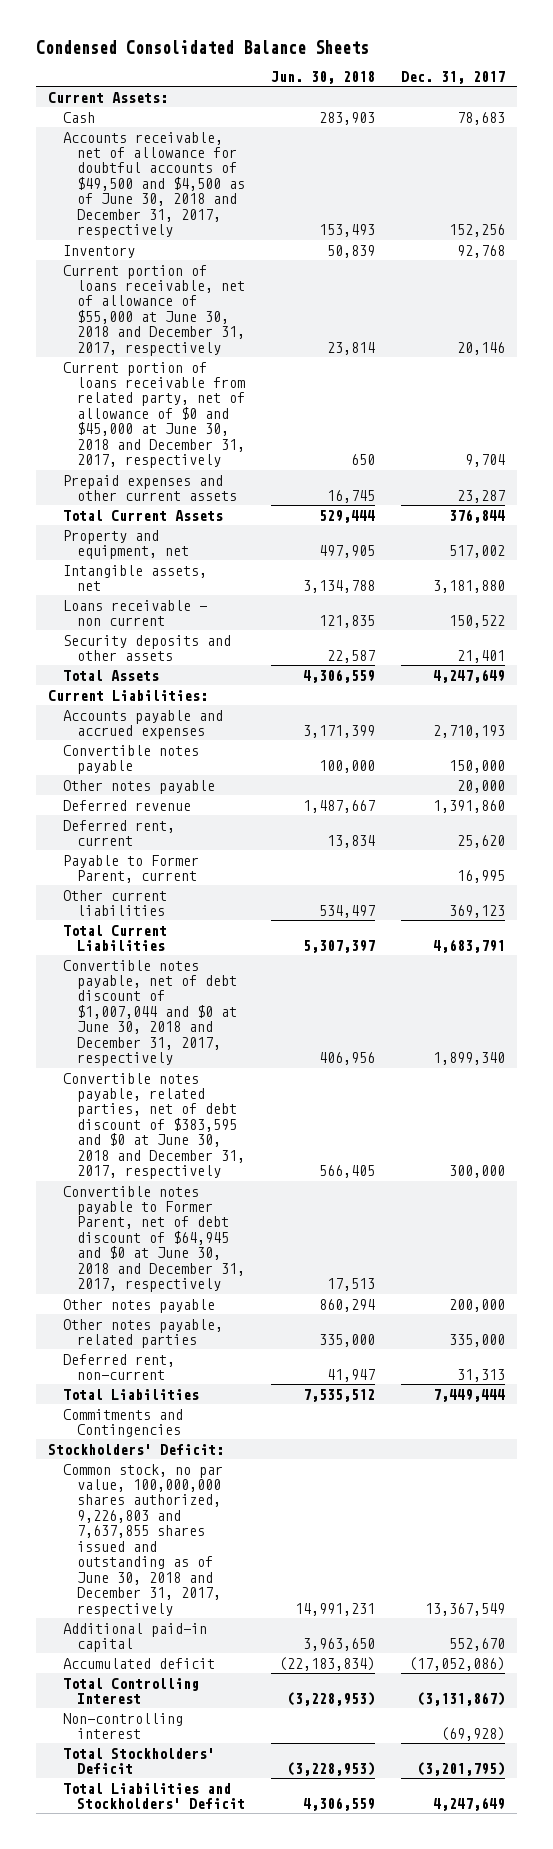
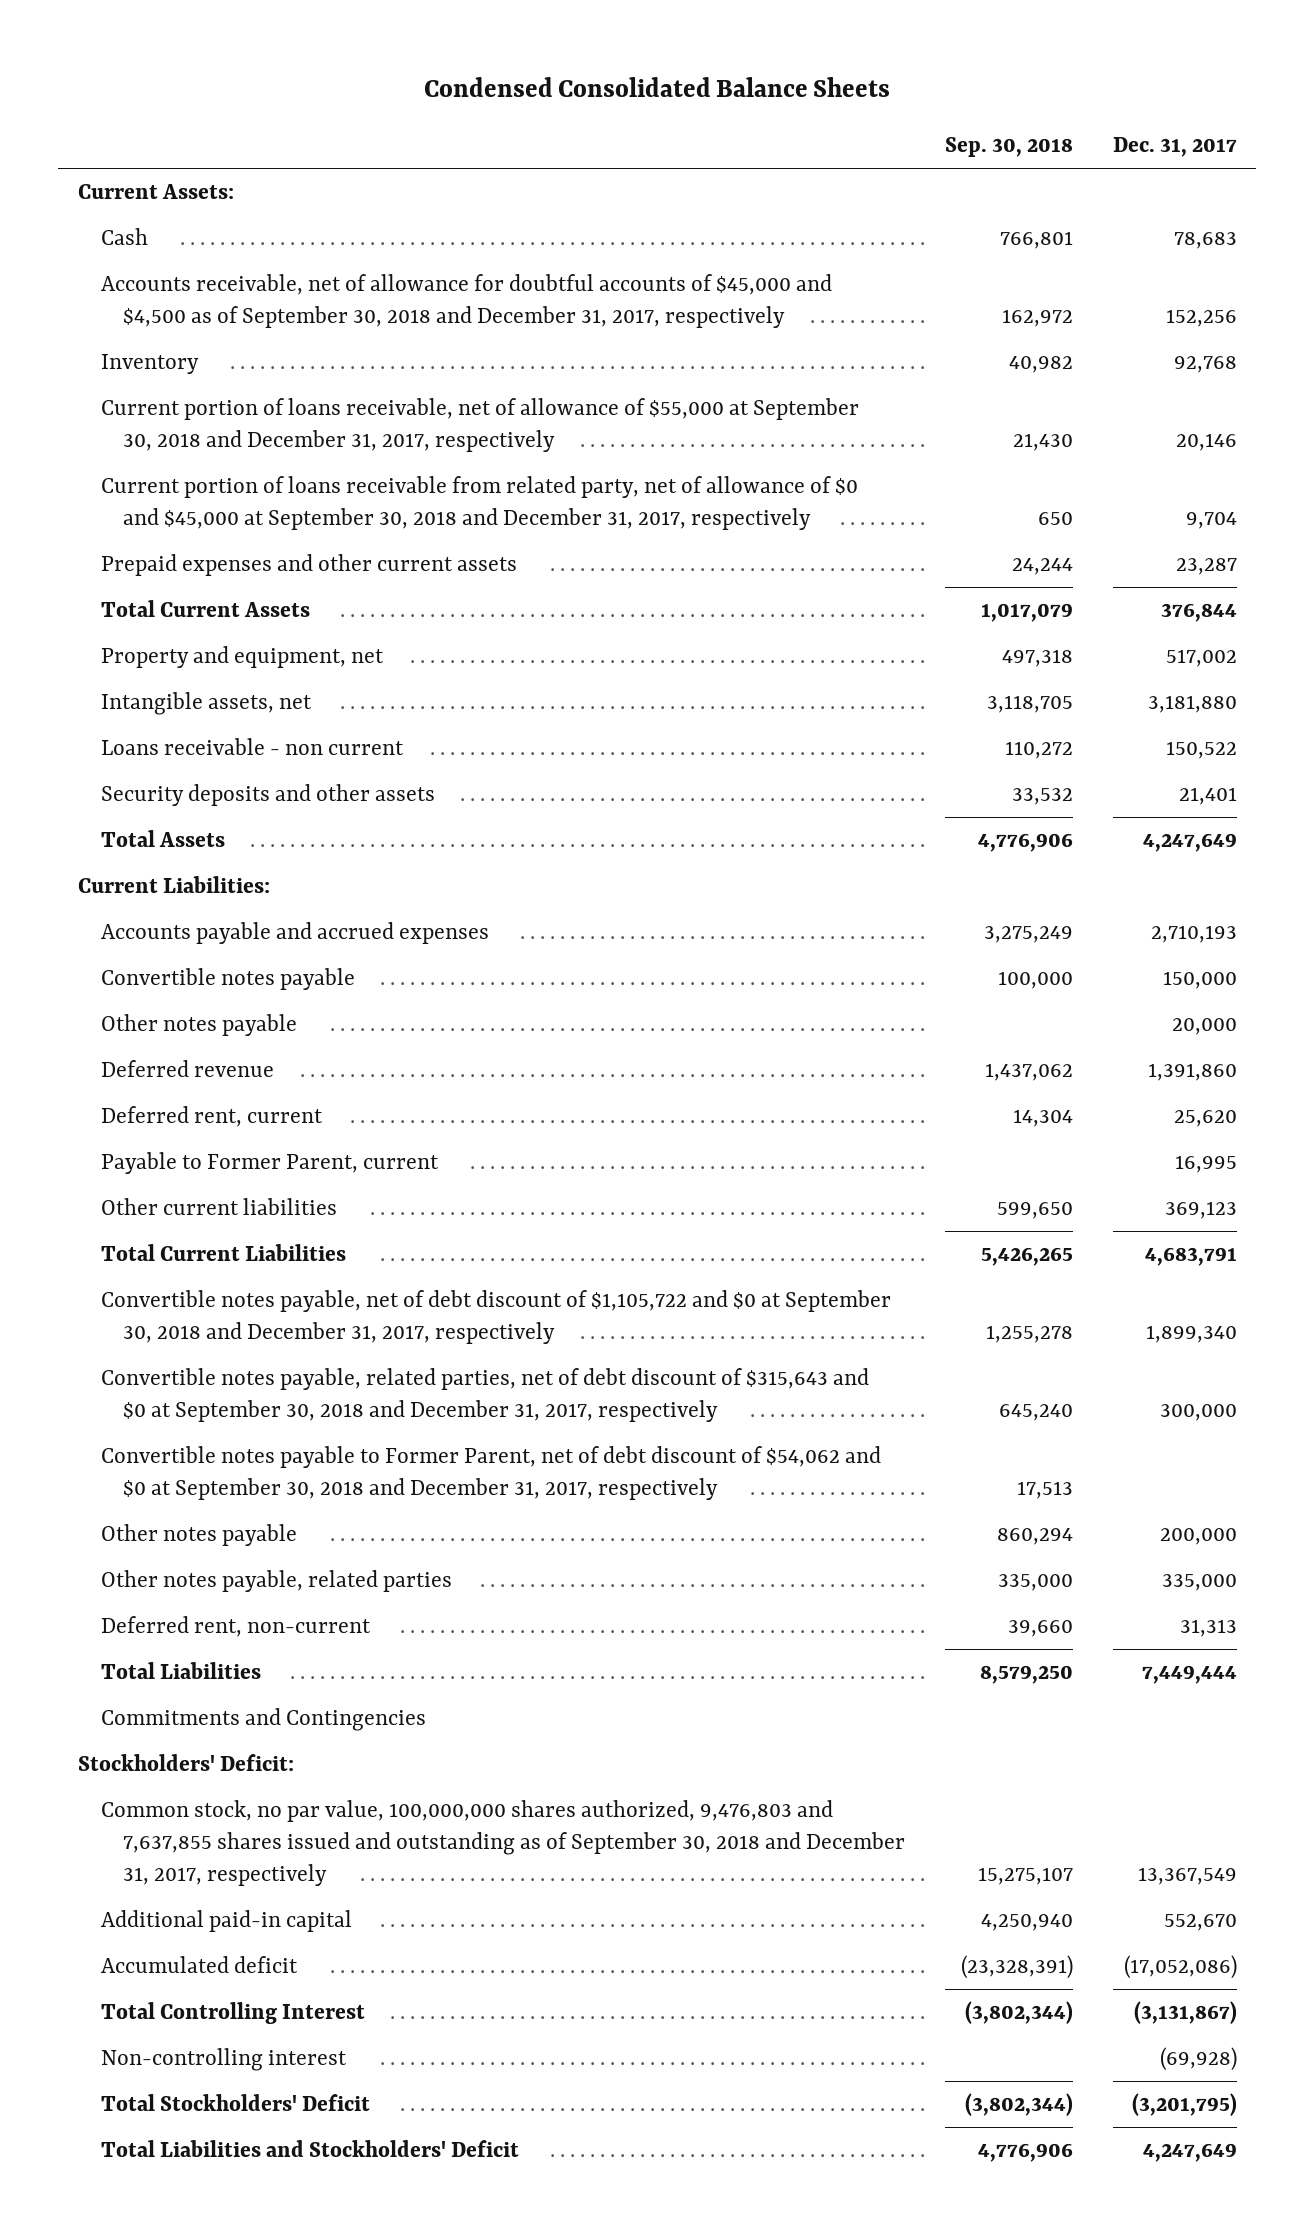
[270,70,375,84] Jun. 30, 2018 -> none
none -> [944,137,1073,158] Sep. 30, 2018
[62,131,245,239] Accounts receivable, net of allowance for doubtful accounts of $49,500 and $4,500 as of June 30, 2018 and December 31, 2017, respectively -> [100,274,832,329] Accounts receivable, net of allowance for doubtful accounts of $45,000 and $4,500 as of September 30, 2018 and December 31, 2017, respectively
[62,264,245,356] Current portion of loans receivable, net of allowance of $55,000 at June 30, 2018 and December 31, 2017, respectively -> [100,398,859,453] Current portion of loans receivable, net of allowance of $55,000 at September 30, 2018 and December 31, 2017, respectively
[62,361,245,469] Current portion of loans receivable from related party, net of allowance of $0 and $45,000 at June 30, 2018 and December 31, 2017, respectively -> [100,476,858,531] Current portion of loans receivable from related party, net of allowance of $0 and $45,000 at September 30, 2018 and December 31, 2017, respectively
[62,959,237,1067] Convertible notes payable, net of debt discount of $1,007,044 and $0 at June 30, 2018 and December 31, 2017, respectively -> [100,1290,891,1345] Convertible notes payable, net of debt discount of $1,105,722 and $0 at September 30, 2018 and December 31, 2017, respectively
[62,1072,245,1180] Convertible notes payable, related parties, net of debt discount of $383,595 and $0 at June 30, 2018 and December 31, 2017, respectively -> [100,1368,869,1423] Convertible notes payable, related parties, net of debt discount of $315,643 and $0 at September 30, 2018 and December 31, 2017, respectively
[62,1185,245,1293] Convertible notes payable to Former Parent, net of debt discount of $64,945 and $0 at June 30, 2018 and December 31, 2017, respectively -> [100,1446,881,1501] Convertible notes payable to Former Parent, net of debt discount of $54,062 and $0 at September 30, 2018 and December 31, 2017, respectively
[62,1463,223,1617] Common stock, no par value, 100,000,000 shares authorized, 9,226,803 and 7,637,855 shares issued and outstanding as of June 30, 2018 and December 31, 2017, respectively -> [100,1800,906,1887] Common stock, no par value, 100,000,000 shares authorized, 9,476,803 and 7,637,855 shares issued and outstanding as of September 30, 2018 and December 31, 2017, respectively

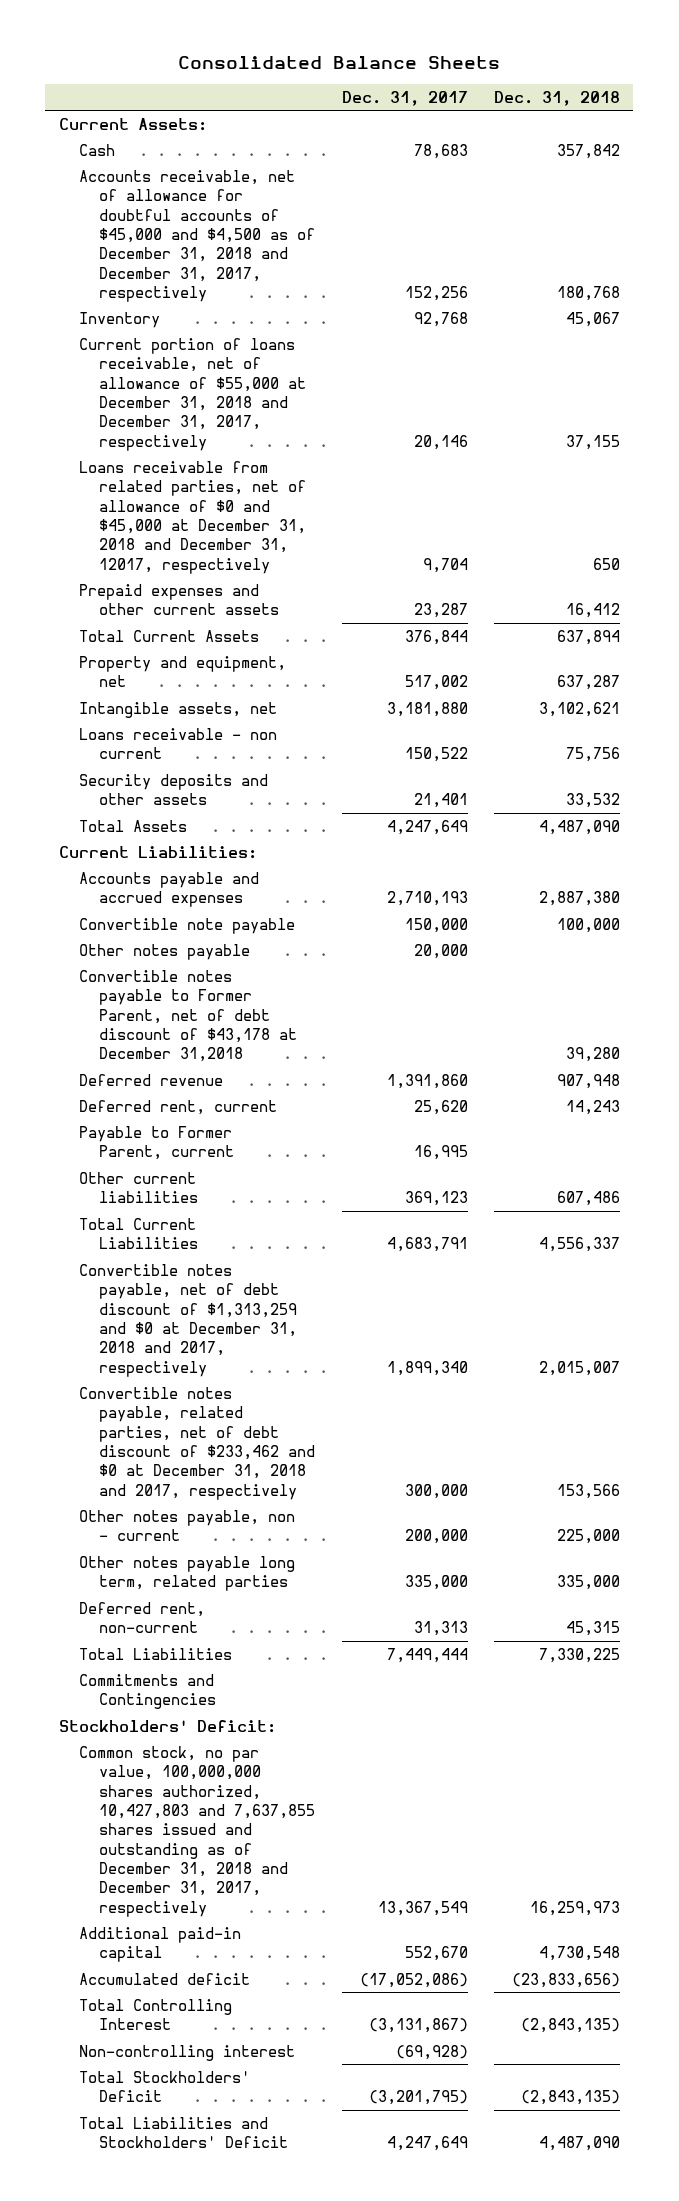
[424,77,891,98] Condensed Consolidated Balance Sheets -> [178,55,501,69] Consolidated Balance Sheets
[944,137,1073,158] Sep. 30, 2018 -> none
none -> [494,90,621,106] Dec. 31, 2018
[100,274,832,329] Accounts receivable, net of allowance for doubtful accounts of $45,000 and $4,500 as of September 30, 2018 and December 31, 2017, respectively -> [78,169,315,302] Accounts receivable, net of allowance for doubtful accounts of $45,000 and $4,500 as of December 31, 2018 and December 31, 2017, respectively
[100,398,859,453] Current portion of loans receivable, net of allowance of $55,000 at September 30, 2018 and December 31, 2017, respectively -> [78,337,306,451] Current portion of loans receivable, net of allowance of $55,000 at December 31, 2018 and December 31, 2017, respectively
[100,476,858,531] Current portion of loans receivable from related party, net of allowance of $0 and $45,000 at September 30, 2018 and December 31, 2017, respectively -> [78,460,306,574] Loans receivable from related parties, net of allowance of $0 and $45,000 at December 31, 2018 and December 31, 12017, respectively
[100,968,355,991] Convertible notes payable -> [78,917,295,934] Convertible note payable
none -> [78,969,297,1063] Convertible notes payable to Former Parent, net of debt discount of $43,178 at December 31,2018
[100,1446,881,1501] Convertible notes payable to Former Parent, net of debt discount of $54,062 and $0 at September 30, 2018 and December 31, 2017, respectively -> none
[100,1290,891,1345] Convertible notes payable, net of debt discount of $1,105,722 and $0 at September 30, 2018 and December 31, 2017, respectively -> [78,1263,297,1377] Convertible notes payable, net of debt discount of $1,313,259 and $0 at December 31, 2018 and 2017, respectively
[100,1368,869,1423] Convertible notes payable, related parties, net of debt discount of $315,643 and $0 at September 30, 2018 and December 31, 2017, respectively -> [78,1386,315,1500] Convertible notes payable, related parties, net of debt discount of $233,462 and $0 at December 31, 2018 and 2017, respectively
[100,1524,297,1547] Other notes payable -> [78,1509,295,1542] Other notes payable, non - current
[100,1570,452,1593] Other notes payable, related parties -> [78,1555,295,1592] Other notes payable long term, related parties
[100,1800,906,1887] Common stock, no par value, 100,000,000 shares authorized, 9,476,803 and 7,637,855 shares issued and outstanding as of September 30, 2018 and December 31, 2017, respectively -> [78,1745,315,1917] Common stock, no par value, 100,000,000 shares authorized, 10,427,803 and 7,637,855 shares issued and outstanding as of December 31, 2018 and December 31, 2017, respectively

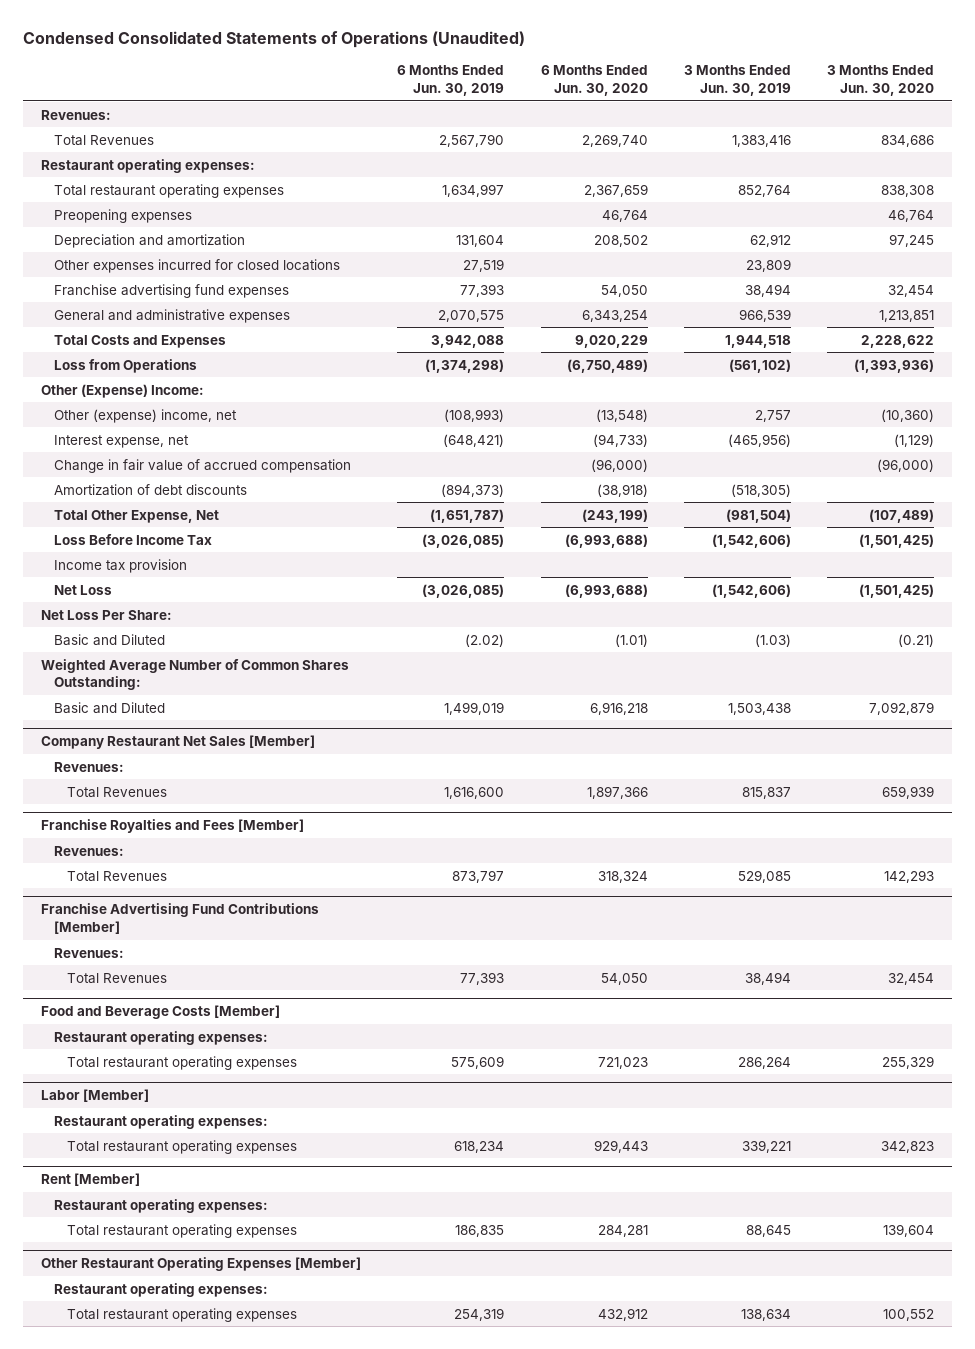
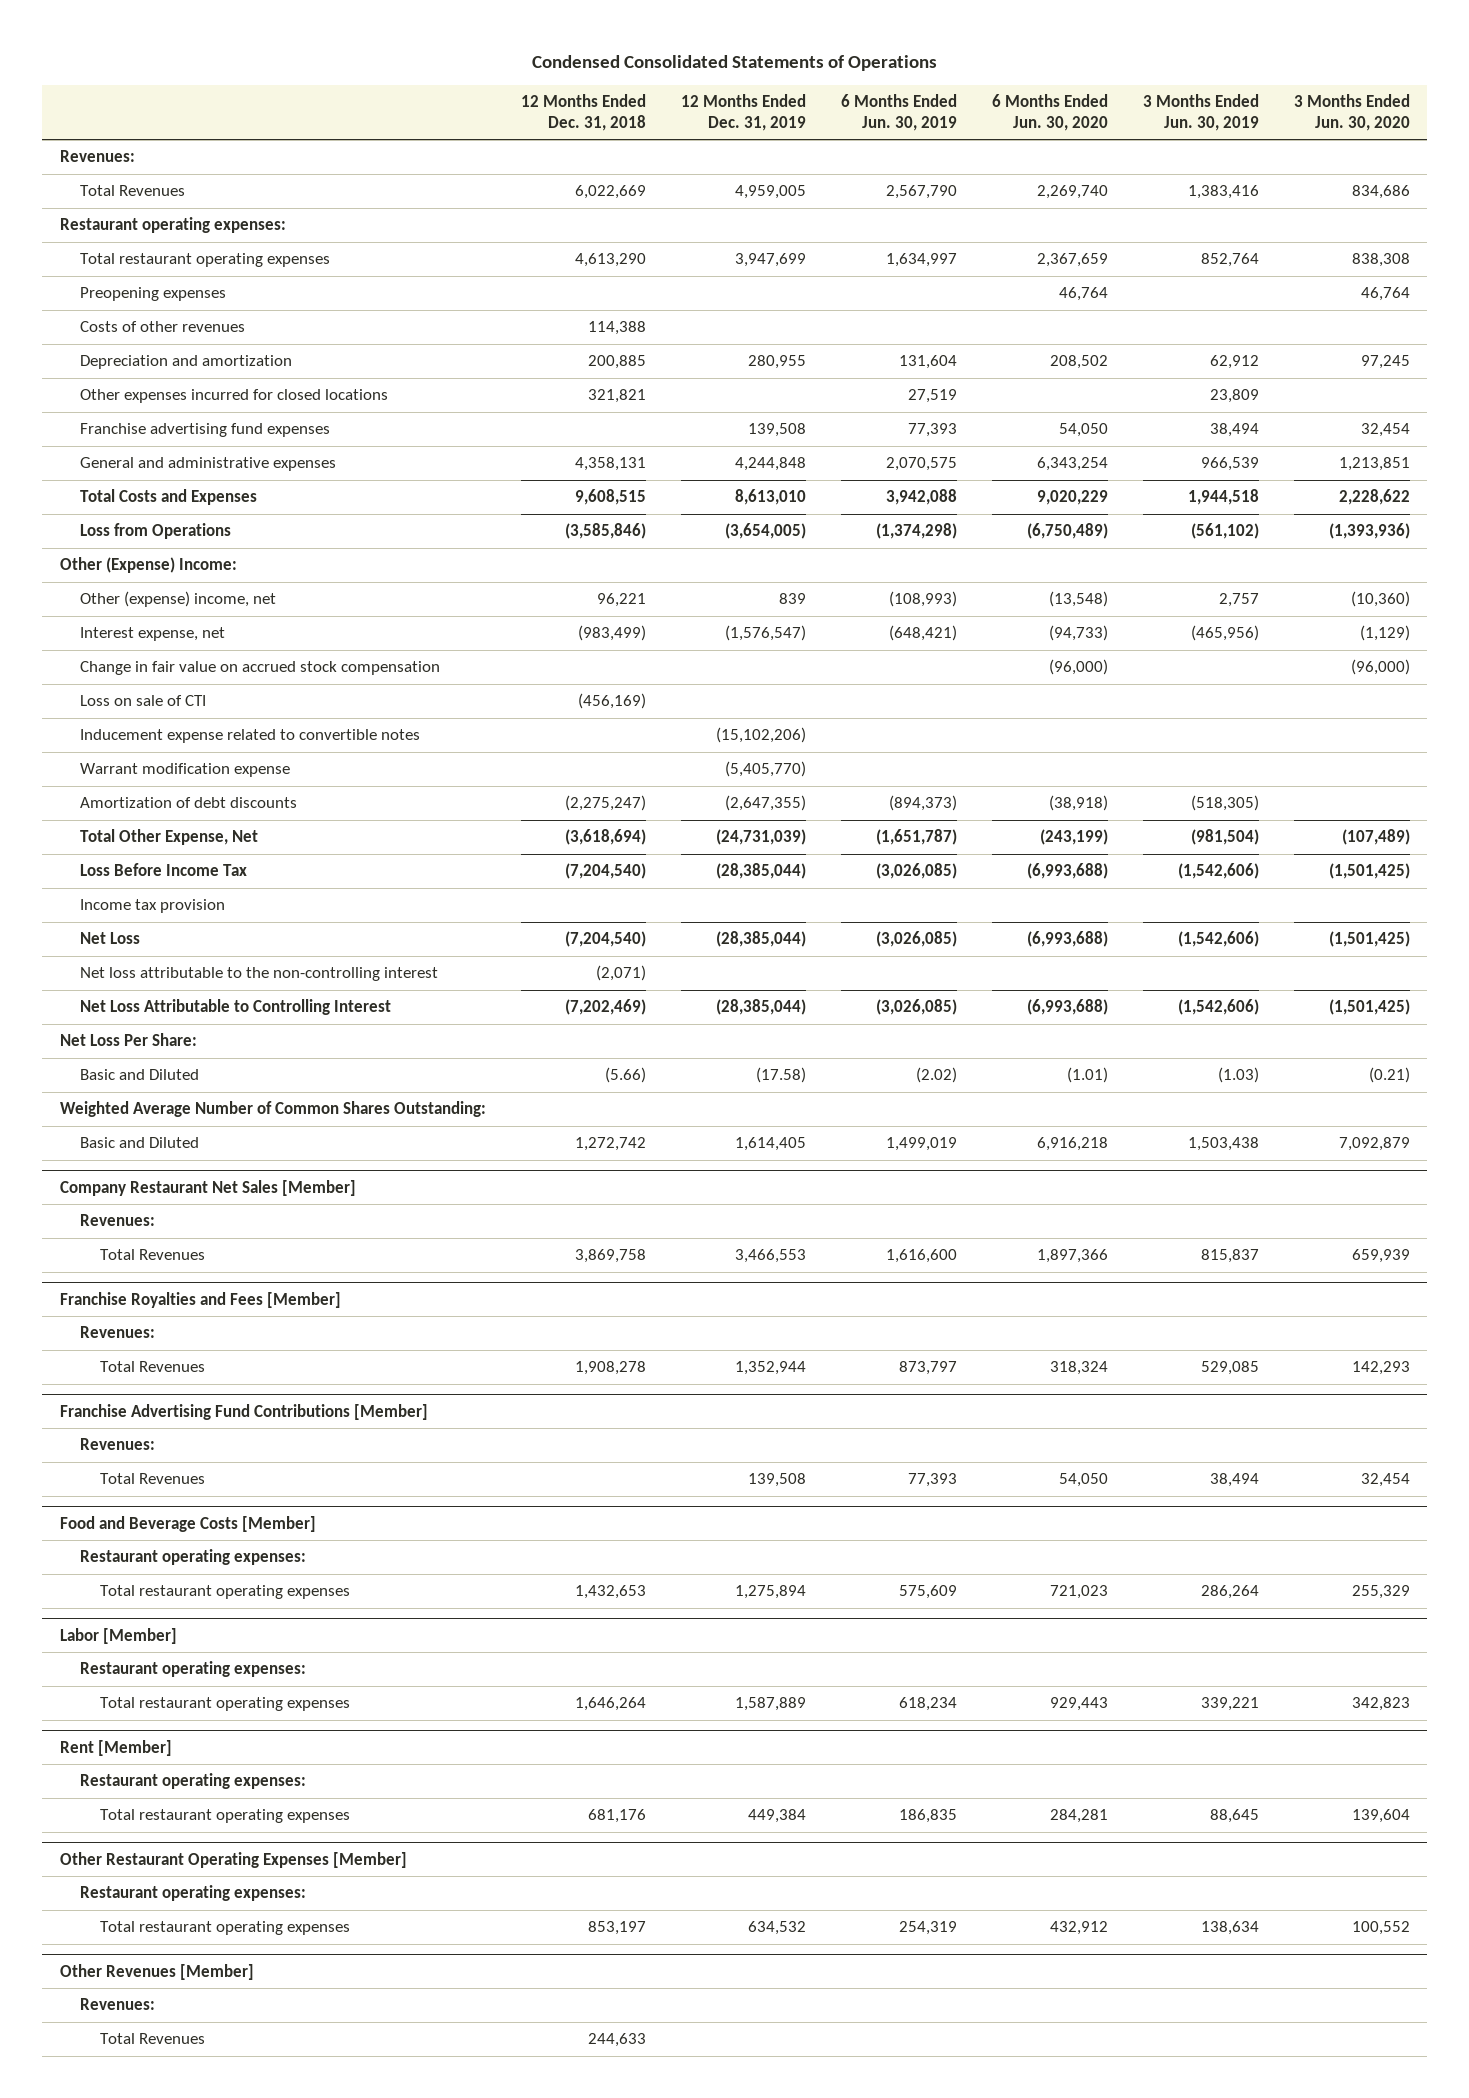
[22,31,525,49] Condensed Consolidated Statements of Operations (Unaudited) -> [531,55,937,72] Condensed Consolidated Statements of Operations
none -> [520,93,646,131] 12 Months Ended Dec. 31, 2018
none -> [680,93,806,131] 12 Months Ended Dec. 31, 2019
none -> [79,321,245,333] Costs of other revenues
[54,458,352,473] Change in fair value of accrued compensation -> [79,661,440,676] Change in fair value on accrued stock compensation
none -> [79,695,206,707] Loss on sale of CTI
none -> [79,729,420,744] Inducement expense related to convertible notes
none -> [79,763,290,778] Warrant modification expense
none -> [79,967,438,982] Net loss attributable to the non-controlling interest
none -> [79,999,391,1016] Net Loss Attributable to Controlling Interest
none -> [59,1963,254,1980] Other Revenues [Member]
none -> [79,1998,155,2011] Revenues:
none -> [99,2033,205,2045] Total Revenues

